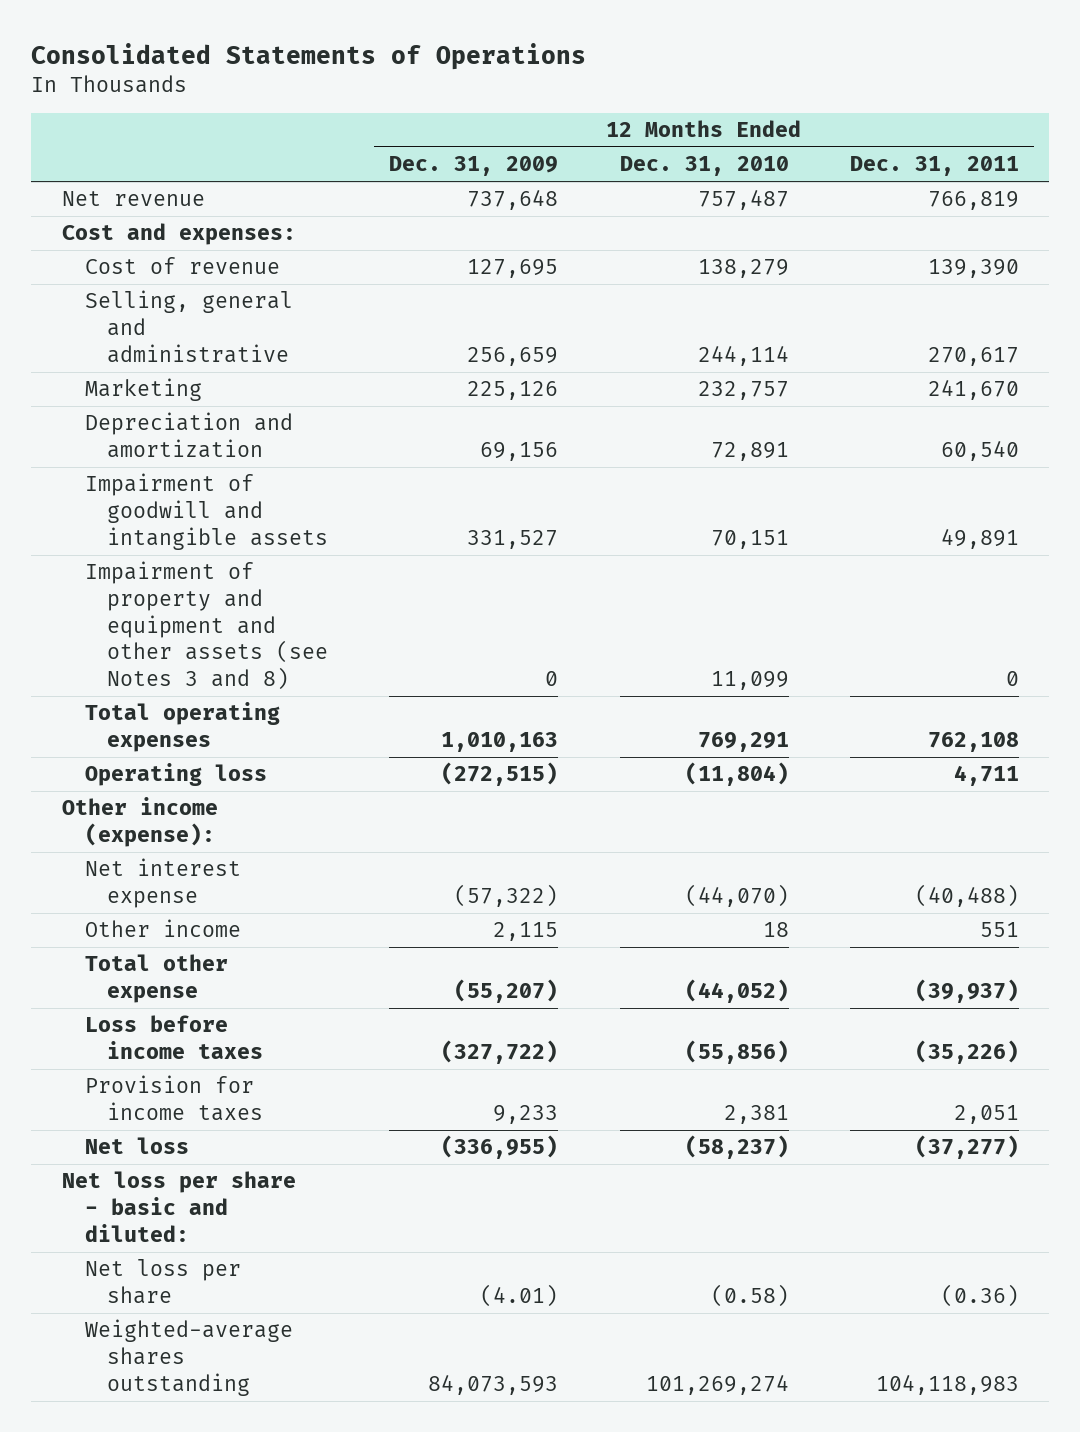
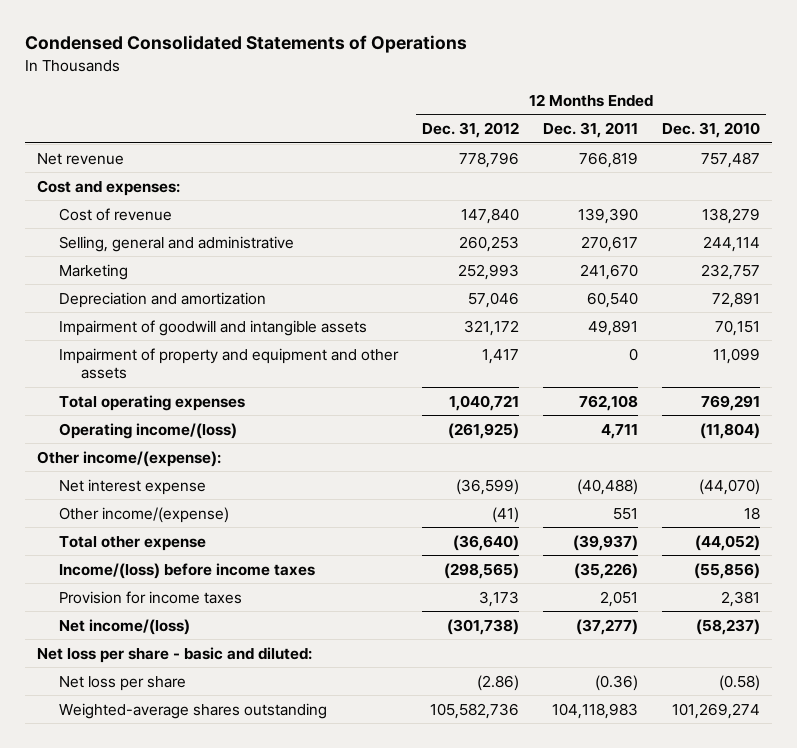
[31,42,587,70] Consolidated Statements of Operations -> [24,35,467,54] Condensed Consolidated Statements of Operations
[389,156,559,177] Dec. 31, 2009 -> none
none -> [422,122,520,139] Dec. 31, 2012
[84,561,329,690] Impairment of property and equipment and other assets (see Notes 3 and 8) -> [59,347,400,380] Impairment of property and equipment and other assets
[84,763,267,787] Operating loss -> [59,422,238,439] Operating income/(loss)
[61,797,218,848] Other income (expense): -> [36,450,221,467] Other income/(expense):
[84,919,241,938] Other income -> [59,506,230,523] Other income/(expense)
[84,1015,264,1060] Loss before income taxes -> [59,562,316,579] Income/(loss) before income taxes
[84,1137,189,1155] Net loss -> [59,618,191,635] Net income/(loss)

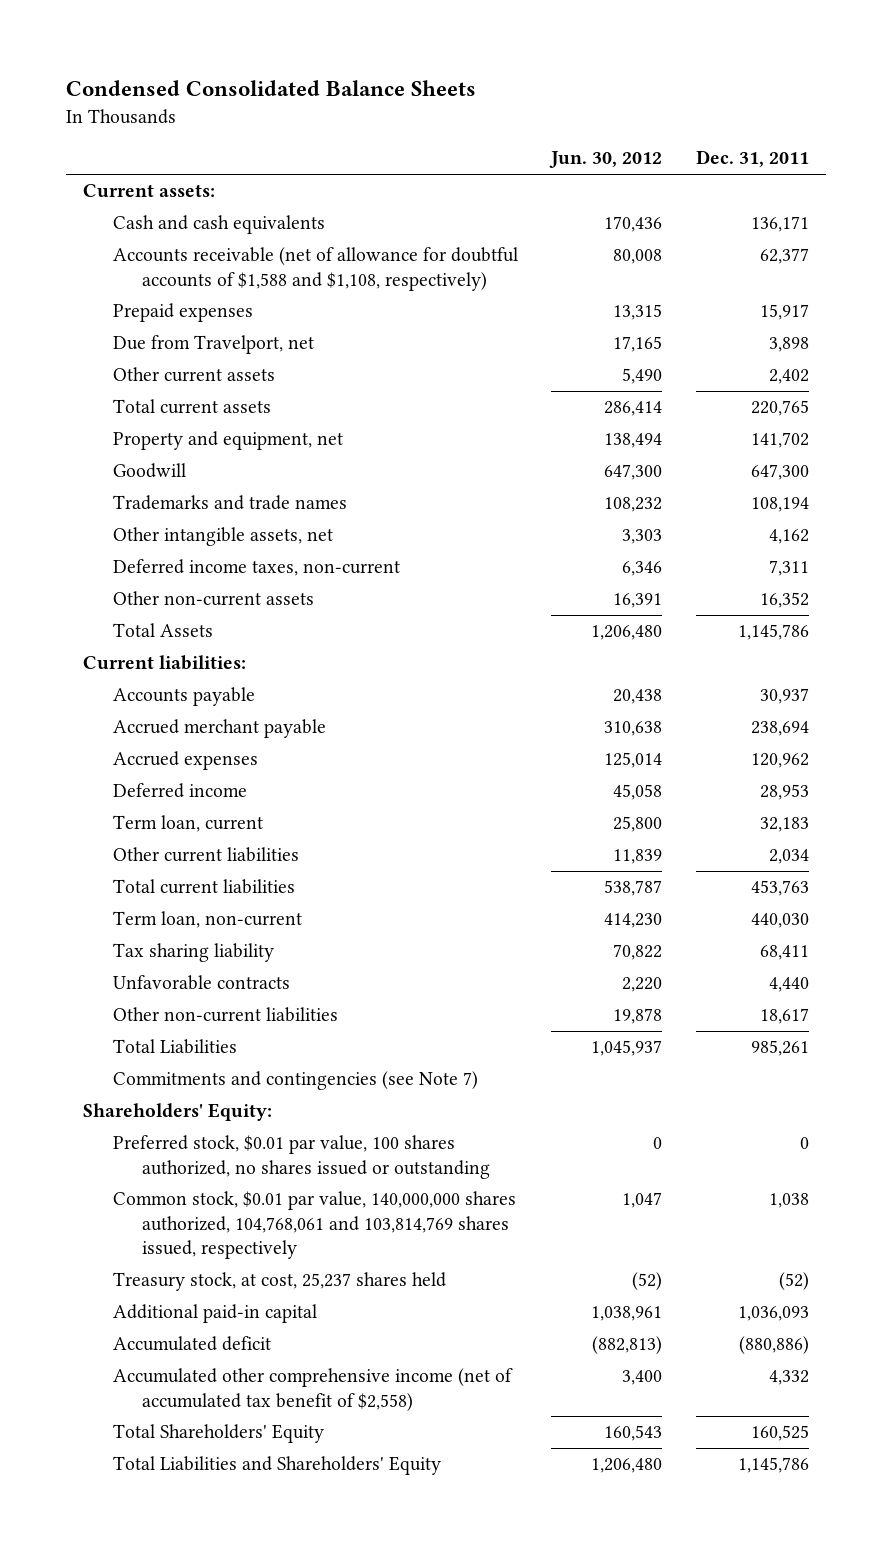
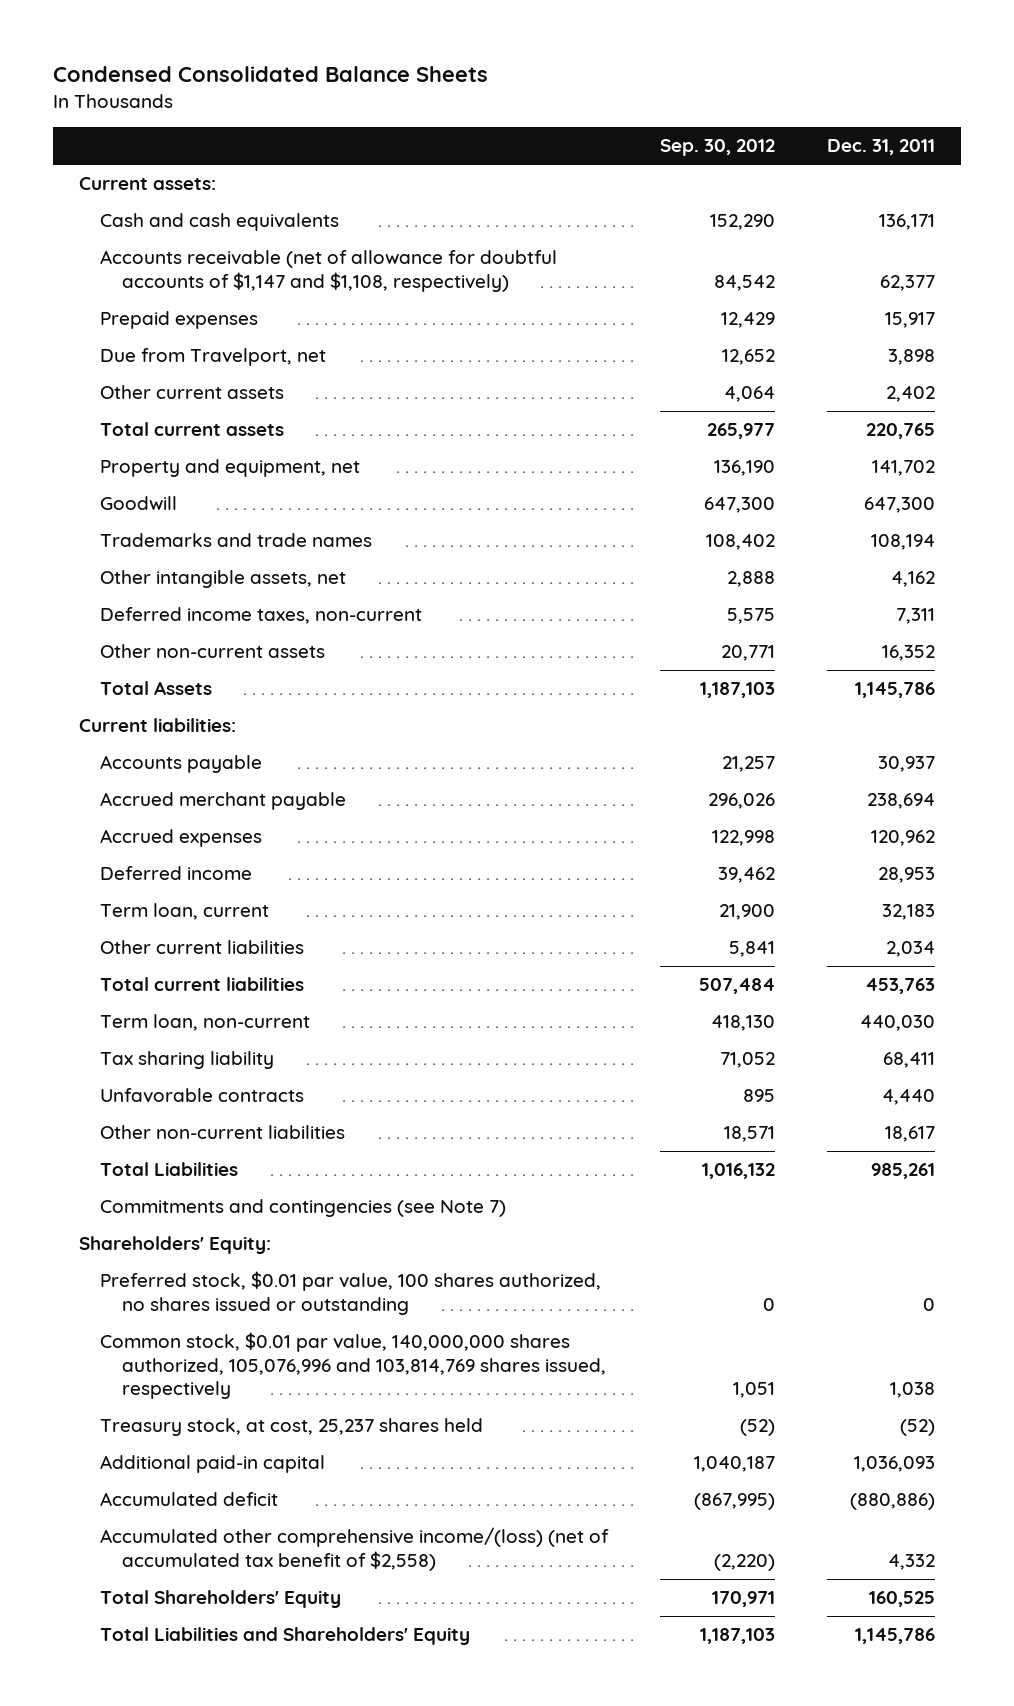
[549,151,663,169] Jun. 30, 2012 -> none
none -> [660,139,776,157] Sep. 30, 2012
[112,247,518,291] Accounts receivable (net of allowance for doubtful accounts of $1,588 and $1,108, respectively) -> [100,250,558,292] Accounts receivable (net of allowance for doubtful accounts of $1,147 and $1,108, respectively)
[112,1191,516,1260] Common stock, $0.01 par value, 140,000,000 shares authorized, 104,768,061 and 103,814,769 shares issued, respectively -> [100,1332,607,1399] Common stock, $0.01 par value, 140,000,000 shares authorized, 105,076,996 and 103,814,769 shares issued, respectively
[112,1368,513,1411] Accumulated other comprehensive income (net of accumulated tax benefit of $2,558) -> [100,1527,610,1571] Accumulated other comprehensive income/(loss) (net of accumulated tax benefit of $2,558)

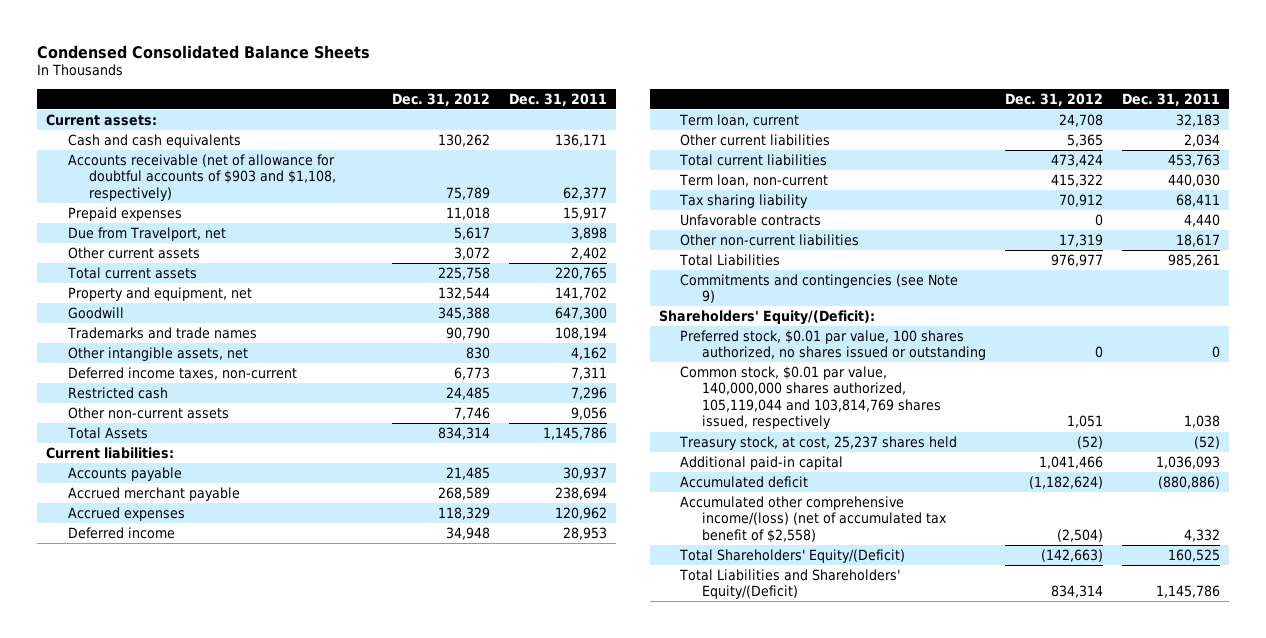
[660,139,776,157] Sep. 30, 2012 -> none
none -> [391,92,490,106] Dec. 31, 2012
[100,250,558,292] Accounts receivable (net of allowance for doubtful accounts of $1,147 and $1,108, respectively) -> [67,153,336,201] Accounts receivable (net of allowance for doubtful accounts of $903 and $1,108, respectively)
none -> [67,386,168,399] Restricted cash
[881,645,935,662] 16,352 -> [570,406,607,420] 9,056
[100,1199,507,1218] Commitments and contingencies (see Note 7) -> [680,273,959,304] Commitments and contingencies (see Note 9)
[78,1236,271,1255] Shareholders' Equity: -> [659,309,876,325] Shareholders' Equity/(Deficit):
[100,1332,607,1399] Common stock, $0.01 par value, 140,000,000 shares authorized, 105,076,996 and 103,814,769 shares issued, respectively -> [680,365,941,430] Common stock, $0.01 par value, 140,000,000 shares authorized, 105,119,044 and 103,814,769 shares issued, respectively
[100,1590,342,1609] Total Shareholders' Equity -> [679,548,906,563] Total Shareholders' Equity/(Deficit)
[100,1627,471,1646] Total Liabilities and Shareholders' Equity -> [679,568,901,600] Total Liabilities and Shareholders' Equity/(Deficit)

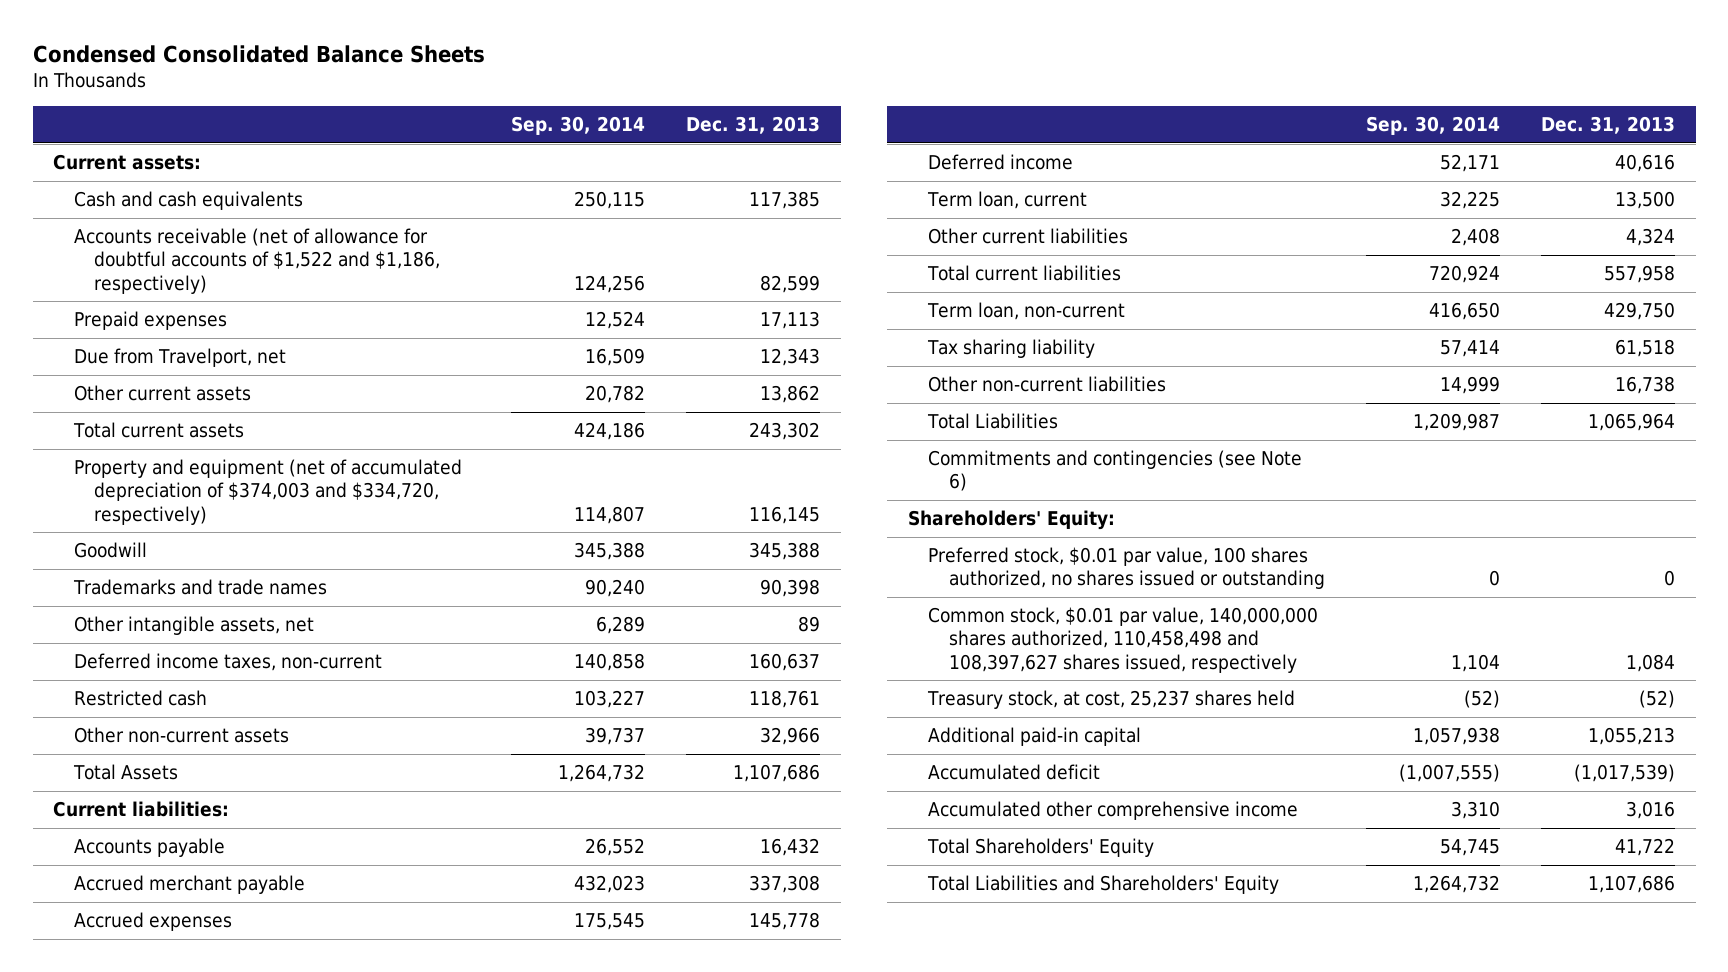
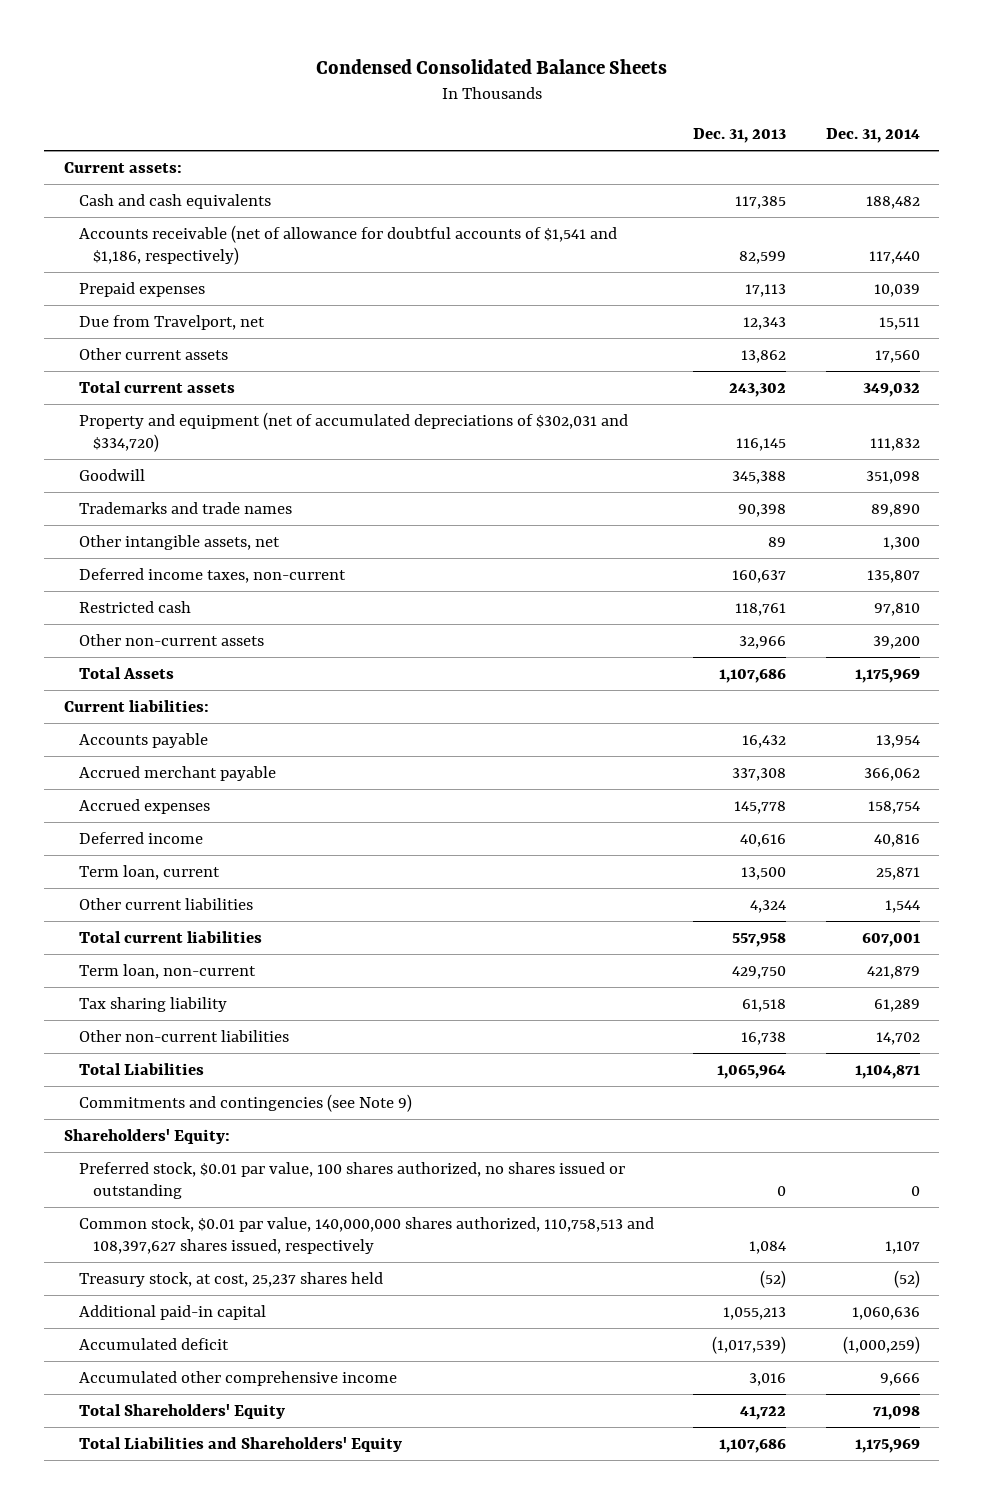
[511,115,646,135] Sep. 30, 2014 -> none
none -> [825,128,920,144] Dec. 31, 2014
[73,228,441,294] Accounts receivable (net of allowance for doubtful accounts of $1,522 and $1,186, respectively) -> [78,224,617,266] Accounts receivable (net of allowance for doubtful accounts of $1,541 and $1,186, respectively)
[73,459,462,525] Property and equipment (net of accumulated depreciation of $374,003 and $334,720, respectively) -> [78,411,628,453] Property and equipment (net of accumulated depreciations of $302,031 and $334,720)
[928,450,1303,492] Commitments and contingencies (see Note 6) -> [78,1093,412,1112] Commitments and contingencies (see Note 9)
[928,607,1319,673] Common stock, $0.01 par value, 140,000,000 shares authorized, 110,458,498 and 108,397,627 shares issued, respectively -> [78,1216,654,1255] Common stock, $0.01 par value, 140,000,000 shares authorized, 110,758,513 and 108,397,627 shares issued, respectively

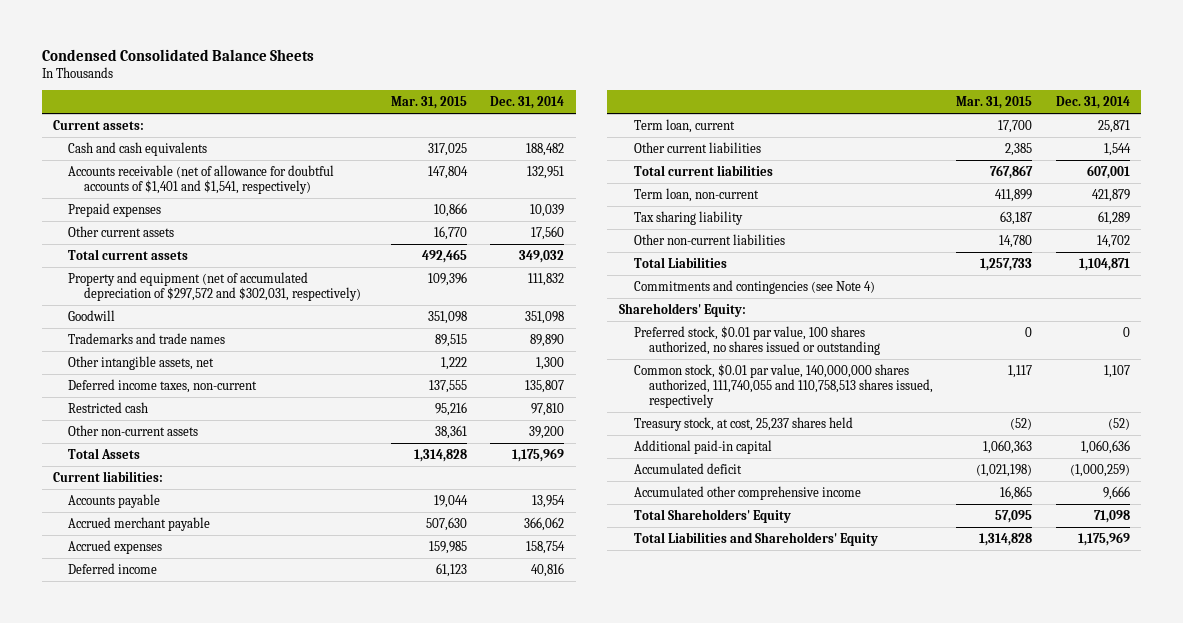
[693,128,787,144] Dec. 31, 2013 -> none
none -> [390,96,467,110] Mar. 31, 2015
[78,224,617,266] Accounts receivable (net of allowance for doubtful accounts of $1,541 and $1,186, respectively) -> [68,164,335,194] Accounts receivable (net of allowance for doubtful accounts of $1,401 and $1,541, respectively)
[868,251,920,265] 117,440 -> [527,165,565,179] 132,951
[78,314,265,330] Due from Travelport, net -> none
[78,411,628,453] Property and equipment (net of accumulated depreciations of $302,031 and $334,720) -> [68,271,361,301] Property and equipment (net of accumulated depreciation of $297,572 and $302,031, respectively)
[78,1093,412,1112] Commitments and contingencies (see Note 9) -> [633,279,875,294] Commitments and contingencies (see Note 4)
[78,1216,654,1255] Common stock, $0.01 par value, 140,000,000 shares authorized, 110,758,513 and 108,397,627 shares issued, respectively -> [633,363,934,408] Common stock, $0.01 par value, 140,000,000 shares authorized, 111,740,055 and 110,758,513 shares issued, respectively

